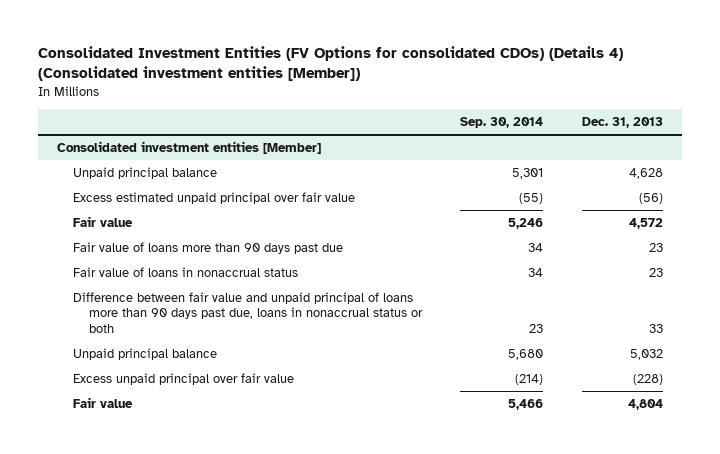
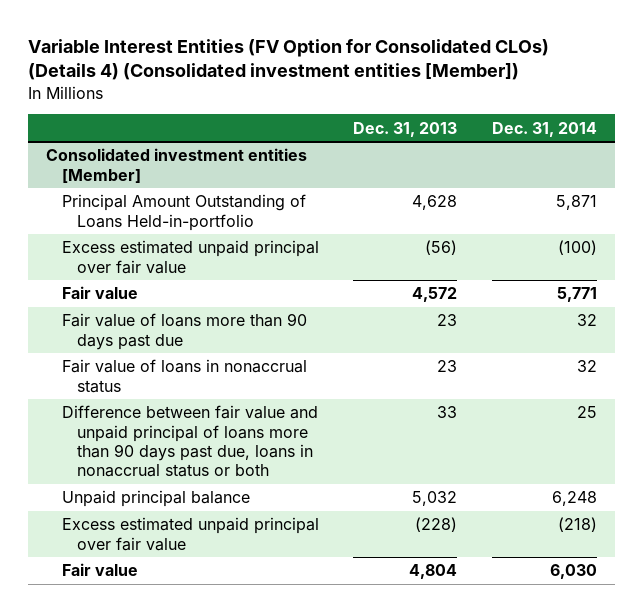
[37,45,623,82] Consolidated Investment Entities (FV Options for consolidated CDOs) (Details 4) (Consolidated investment entities [Member]) -> [28,38,550,81] Variable Interest Entities (FV Option for Consolidated CLOs) (Details 4) (Consolidated investment entities [Member])
[460,117,544,129] Sep. 30, 2014 -> none
none -> [492,121,598,137] Dec. 31, 2014
[72,167,217,180] Unpaid principal balance -> [61,194,306,231] Principal Amount Outstanding of Loans Held-in-portfolio
[72,373,294,386] Excess unpaid principal over fair value -> [61,517,319,551] Excess estimated unpaid principal over fair value

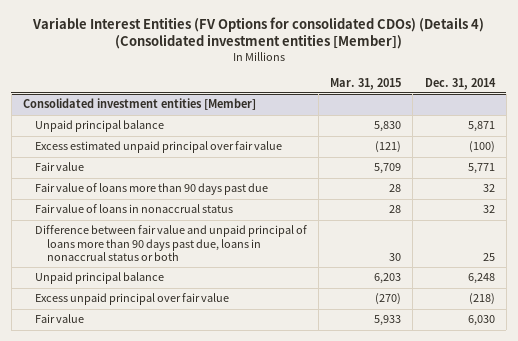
[28,38,550,81] Variable Interest Entities (FV Option for Consolidated CLOs) (Details 4) (Consolidated investment entities [Member]) -> [31,16,484,49] Variable Interest Entities (FV Options for consolidated CDOs) (Details 4) (Consolidated investment entities [Member])
[353,121,458,137] Dec. 31, 2013 -> none
none -> [330,77,402,90] Mar. 31, 2015
[61,194,306,231] Principal Amount Outstanding of Loans Held-in-portfolio -> [34,120,164,133] Unpaid principal balance
[61,517,319,551] Excess estimated unpaid principal over fair value -> [34,293,229,306] Excess unpaid principal over fair value

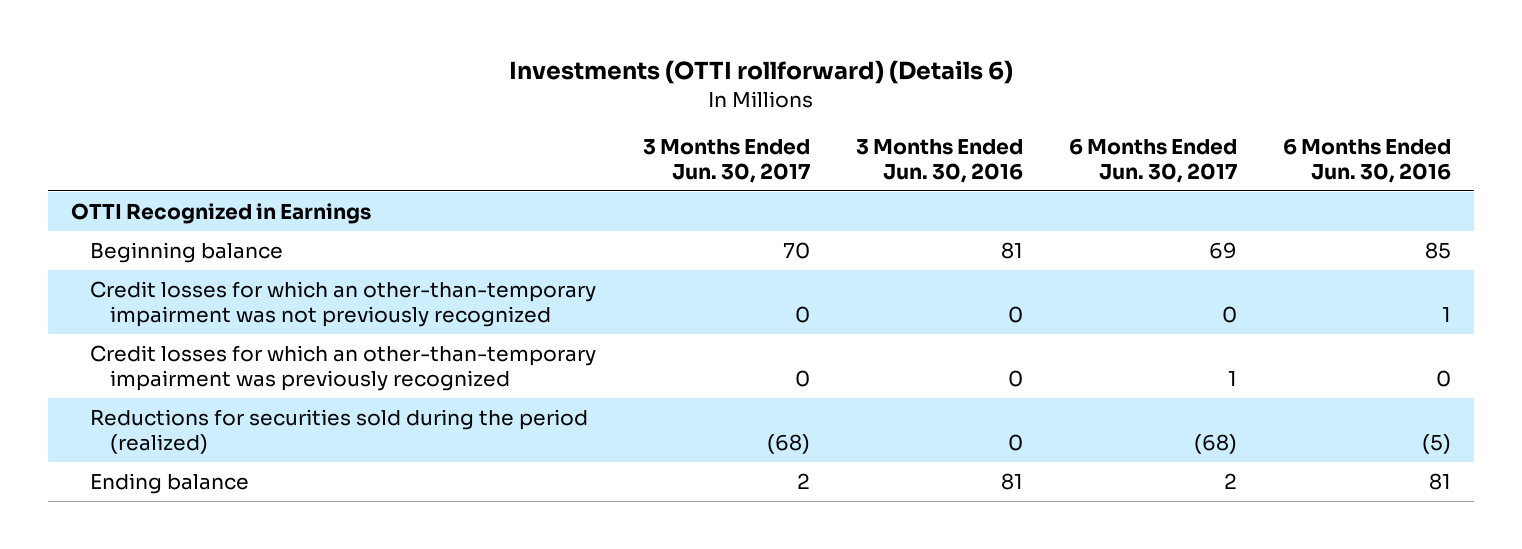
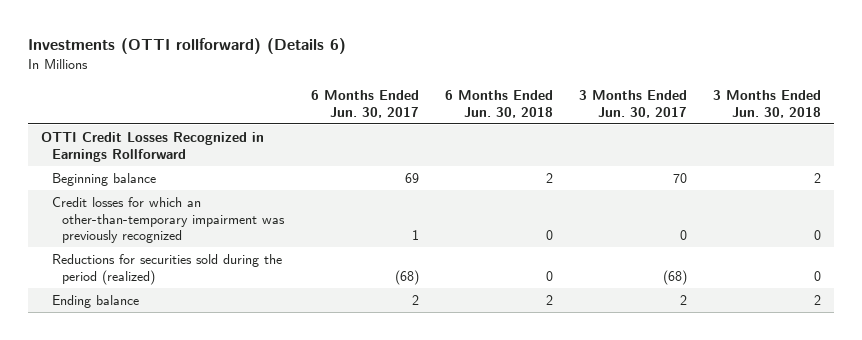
[855,138,1023,183] 3 Months Ended Jun. 30, 2016 -> none
[1283,137,1452,183] 6 Months Ended Jun. 30, 2016 -> none
none -> [444,89,553,118] 6 Months Ended Jun. 30, 2018
none -> [713,89,822,118] 3 Months Ended Jun. 30, 2018
[70,202,371,224] OTTI Recognized in Earnings -> [40,132,264,162] OTTI Credit Losses Recognized in Earnings Rollforward
[90,280,597,327] Credit losses for which an other-than-temporary impairment was not previously recognized -> none

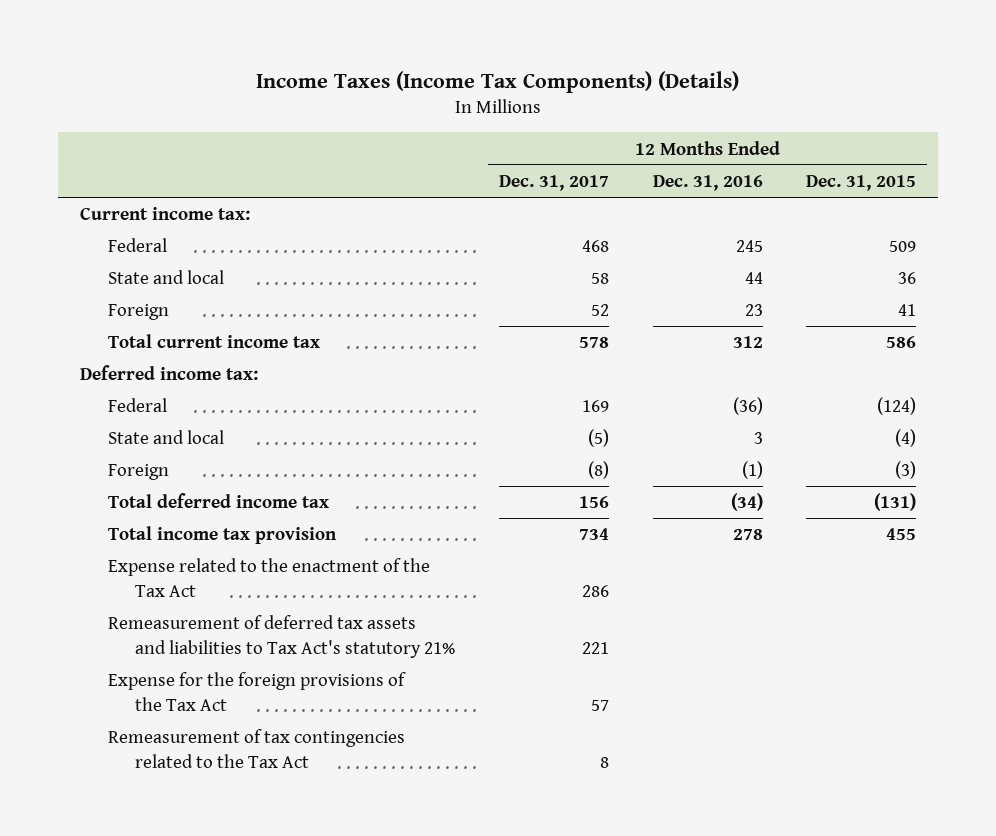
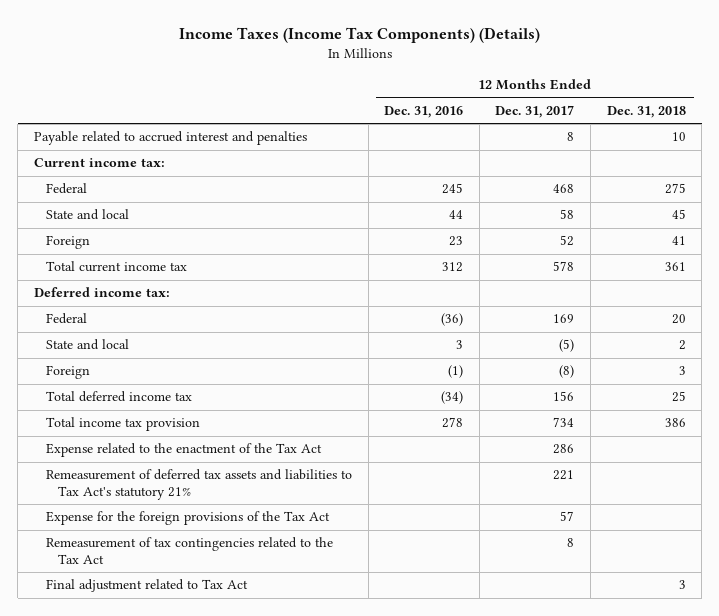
[806,174,917,191] Dec. 31, 2015 -> none
none -> [606,105,686,118] Dec. 31, 2018
none -> [33,131,307,146] Payable related to accrued interest and penalties
none -> [45,579,248,593] Final adjustment related to Tax Act

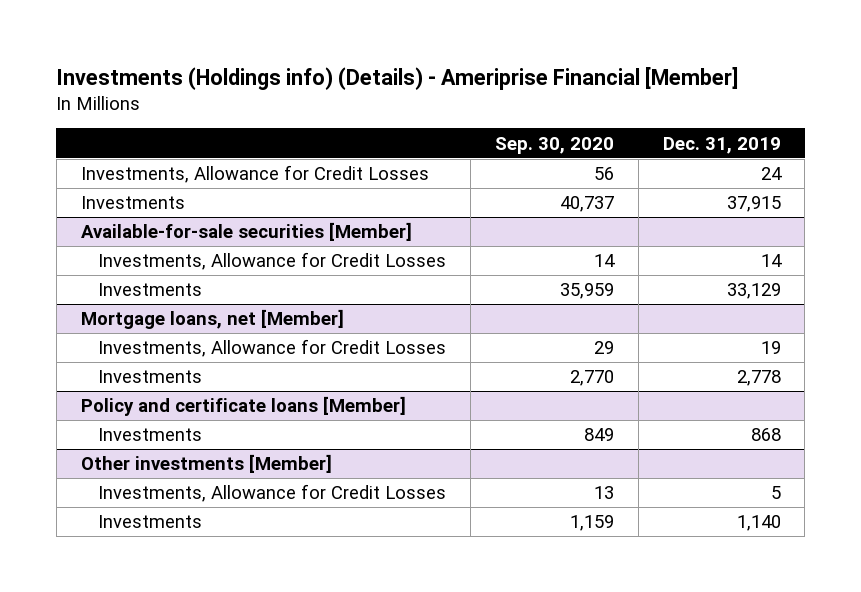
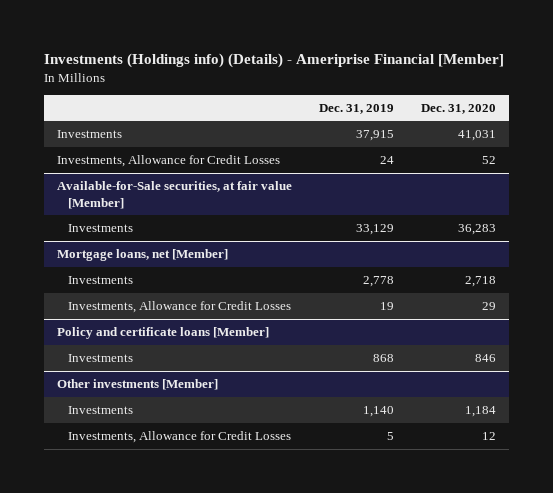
[494,136,614,154] Sep. 30, 2020 -> none
none -> [420,103,496,114] Dec. 31, 2020
[98,252,447,271] Investments, Allowance for Credit Losses -> none
[80,165,429,184] Investments, Allowance for Credit Losses -> [57,155,281,168] Investments, Allowance for Credit Losses
[80,222,412,242] Available-for-sale securities [Member] -> [57,181,293,209] Available-for-Sale securities, at fair value [Member]
[98,339,447,358] Investments, Allowance for Credit Losses -> [68,301,292,314] Investments, Allowance for Credit Losses
[98,484,447,503] Investments, Allowance for Credit Losses -> [68,431,292,444] Investments, Allowance for Credit Losses

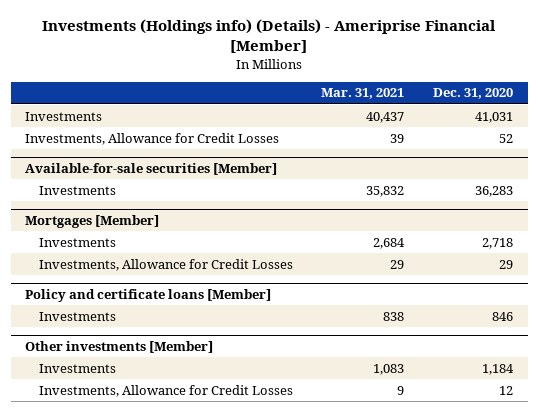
[318,103,394,114] Dec. 31, 2019 -> none
none -> [321,88,405,100] Mar. 31, 2021
[57,181,293,209] Available-for-Sale securities, at fair value [Member] -> [25,162,278,175] Available-for-sale securities [Member]
[57,249,229,262] Mortgage loans, net [Member] -> [25,214,160,228] Mortgages [Member]

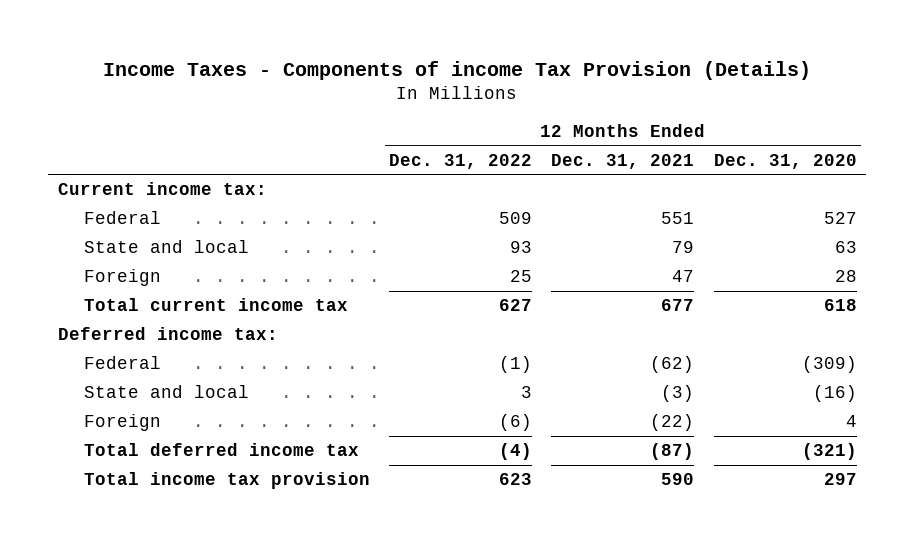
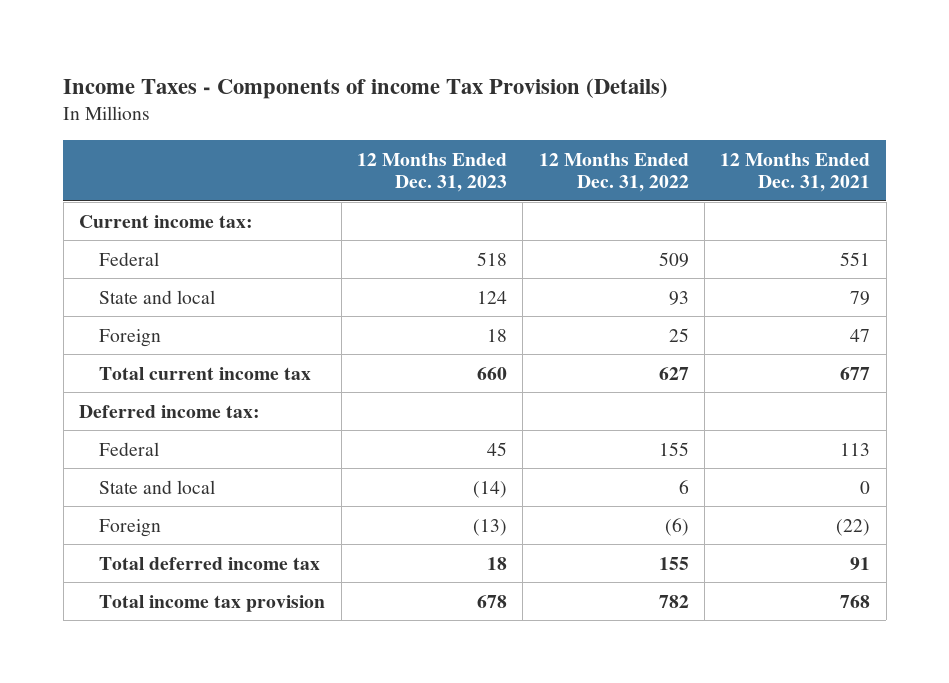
[713,153,857,169] Dec. 31, 2020 -> none
none -> [356,152,507,193] 12 Months Ended Dec. 31, 2023
[499,356,533,374] (1) -> [658,441,689,456] 155
[650,356,695,374] (62) -> [840,442,871,456] 113
[521,386,533,399] 3 -> [678,479,689,494] 6
[661,385,695,403] (3) -> [860,480,871,494] 0
[499,443,533,461] (4) -> [658,556,689,570] 155
[650,443,695,461] (87) -> [850,556,871,570] 91
[499,473,533,486] 623 -> [658,594,689,608] 782
[661,473,695,486] 590 -> [840,594,871,608] 768

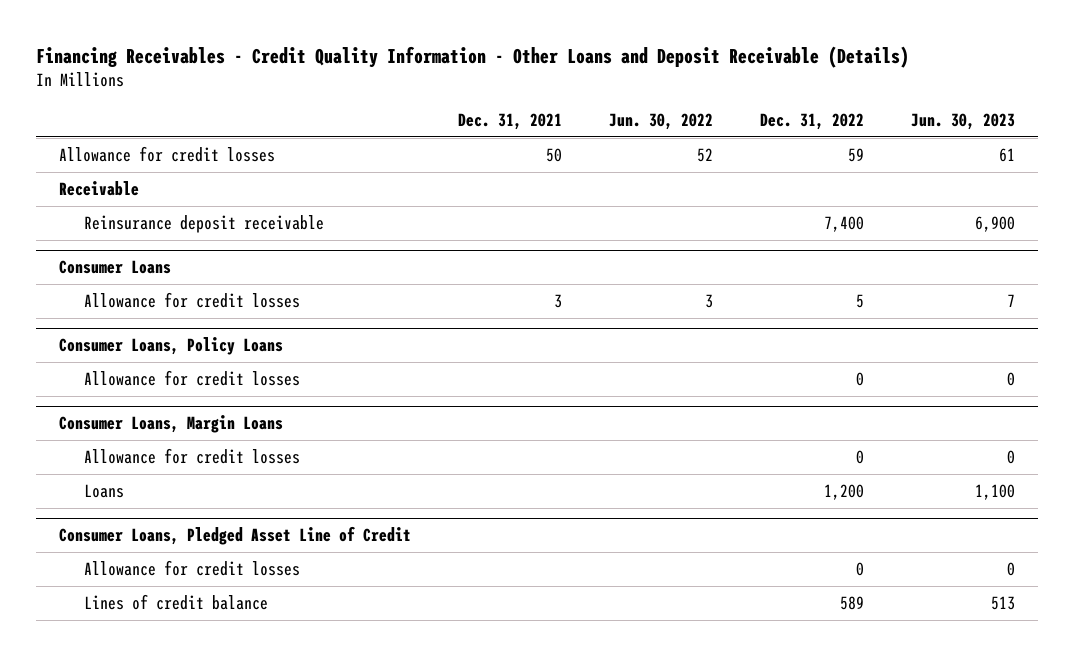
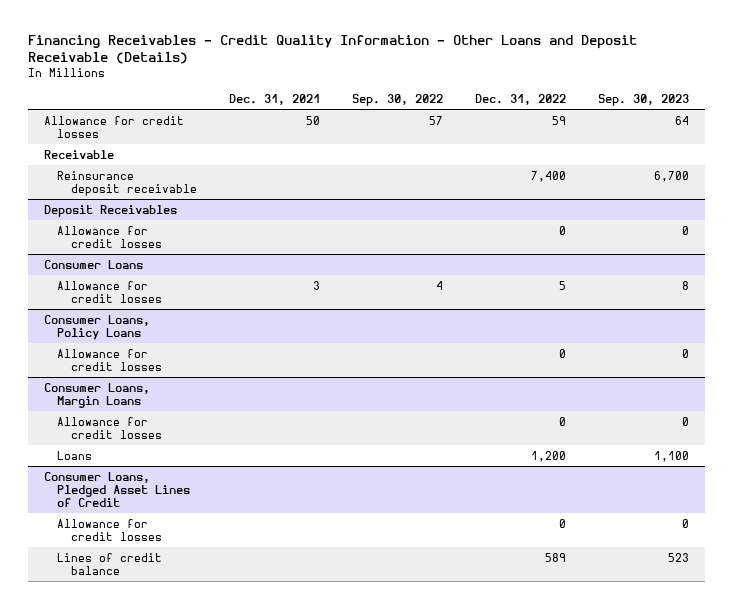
[608,112,713,130] Jun. 30, 2022 -> none
[910,112,1015,130] Jun. 30, 2023 -> none
none -> [351,93,443,106] Sep. 30, 2022
none -> [597,93,689,106] Sep. 30, 2023
none -> [43,204,177,217] Deposit Receivables
none -> [57,225,162,248] Allowance for credit losses
[59,526,412,546] Consumer Loans, Pledged Asset Line of Credit -> [43,471,191,507] Consumer Loans, Pledged Asset Lines of Credit

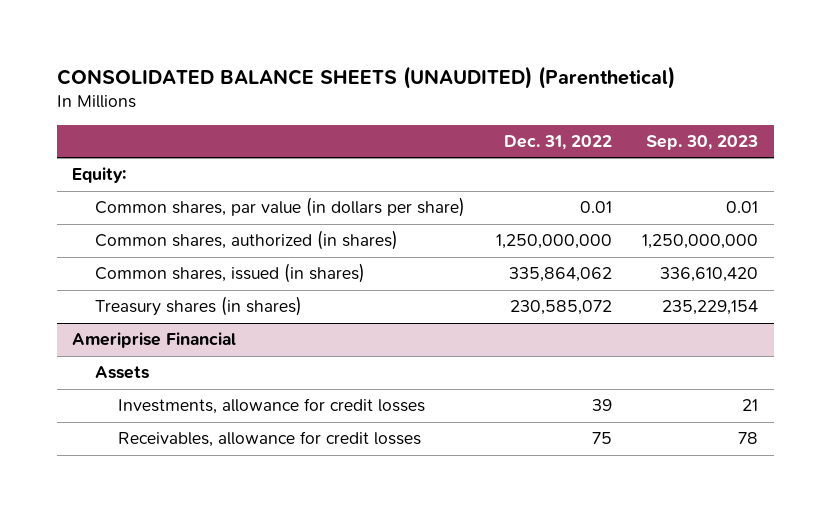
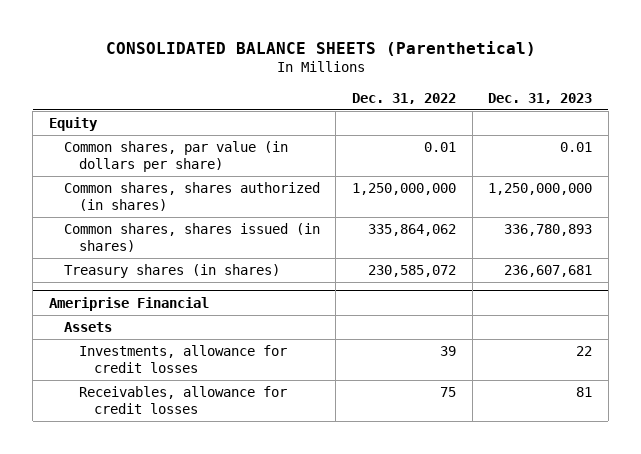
[56,65,675,89] CONSOLIDATED BALANCE SHEETS (UNAUDITED) (Parenthetical) -> [105,40,536,56] CONSOLIDATED BALANCE SHEETS (Parenthetical)
[646,134,759,150] Sep. 30, 2023 -> none
none -> [488,92,593,104] Dec. 31, 2023
[71,167,126,184] Equity: -> [48,117,98,132] Equity
[95,230,399,251] Common shares, authorized (in shares) -> [63,182,320,212] Common shares, shares authorized (in shares)
[95,263,366,284] Common shares, issued (in shares) -> [63,223,320,253] Common shares, shares issued (in shares)

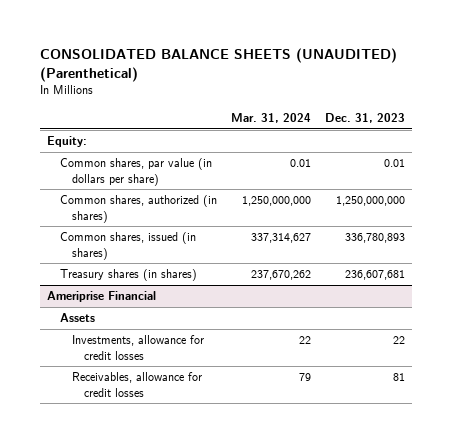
[105,40,536,56] CONSOLIDATED BALANCE SHEETS (Parenthetical) -> [40,47,398,82] CONSOLIDATED BALANCE SHEETS (UNAUDITED) (Parenthetical)
[351,92,456,104] Dec. 31, 2022 -> none
none -> [230,112,311,123] Mar. 31, 2024
[48,117,98,132] Equity -> [47,136,88,148] Equity:
[63,182,320,212] Common shares, shares authorized (in shares) -> [59,195,217,223] Common shares, authorized (in shares)
[63,223,320,253] Common shares, shares issued (in shares) -> [59,232,196,260] Common shares, issued (in shares)

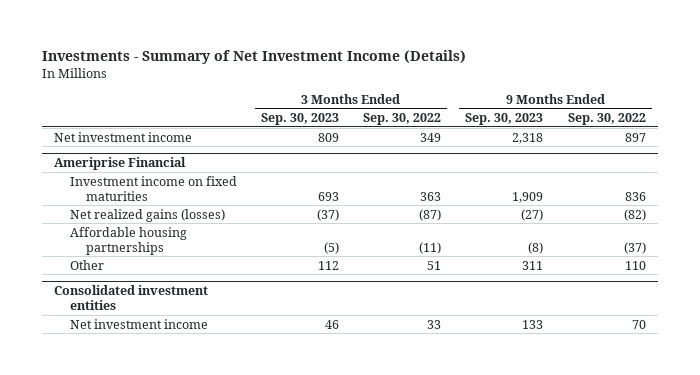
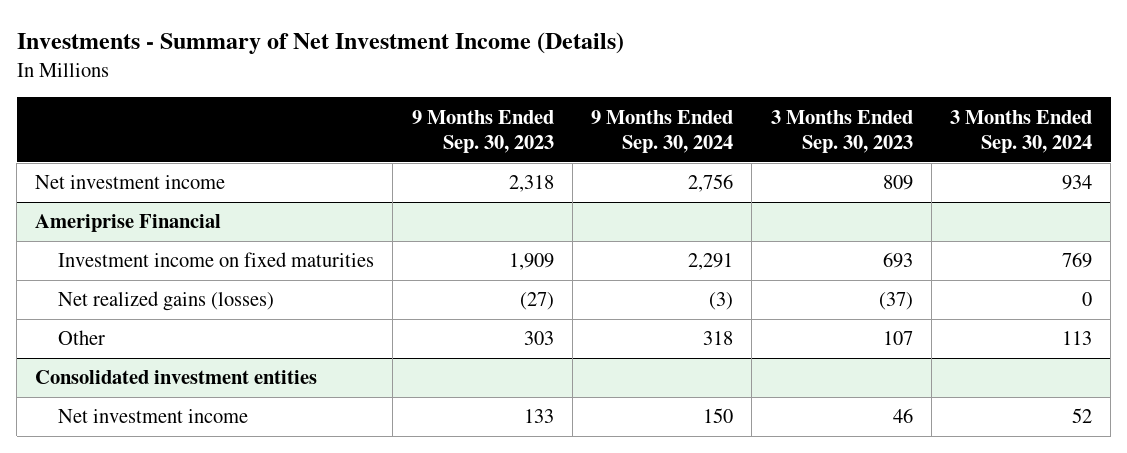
[363,113,442,126] Sep. 30, 2022 -> none
[567,113,646,126] Sep. 30, 2022 -> none
none -> [591,109,734,154] 9 Months Ended Sep. 30, 2024
none -> [950,109,1093,154] 3 Months Ended Sep. 30, 2024
[69,226,187,255] Affordable housing partnerships -> none
[318,260,340,270] 112 -> [882,331,913,346] 107
[522,260,544,270] 311 -> [523,331,554,346] 303

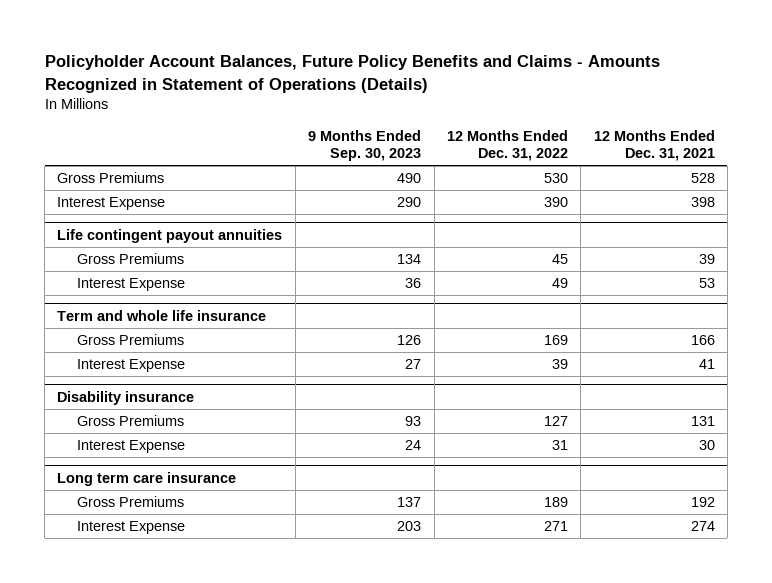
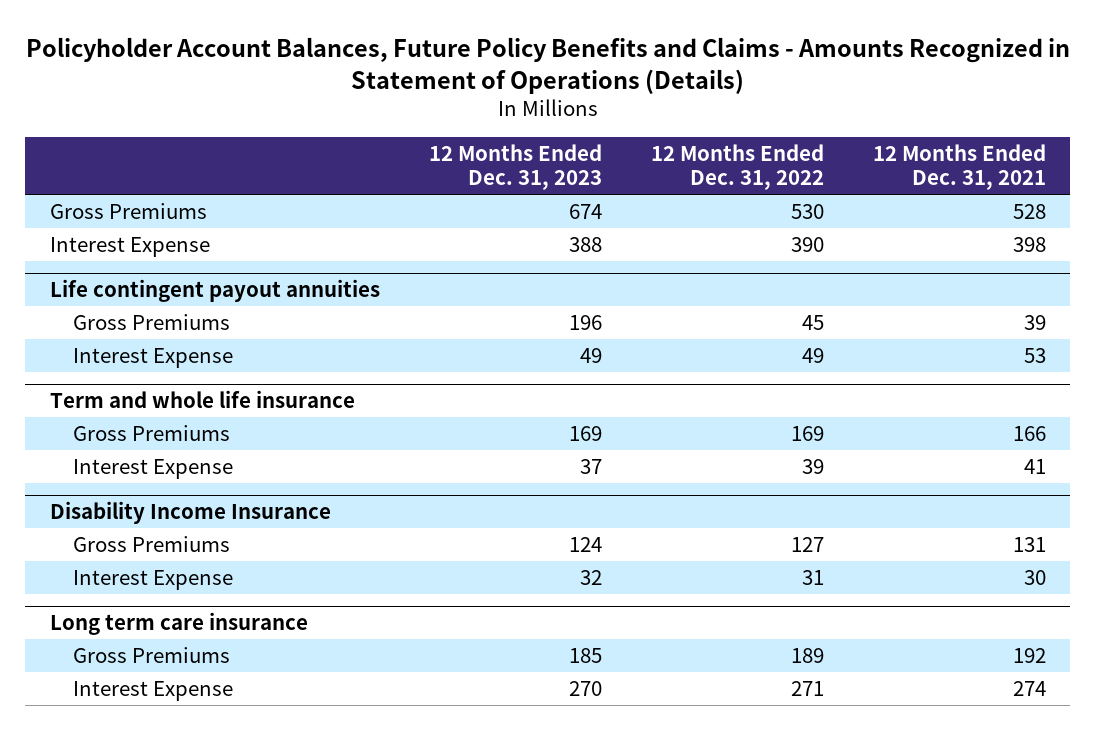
[308,129,422,162] 9 Months Ended Sep. 30, 2023 -> none
none -> [428,143,602,191] 12 Months Ended Dec. 31, 2023
[57,390,195,405] Disability insurance -> [49,501,331,525] Disability Income Insurance

